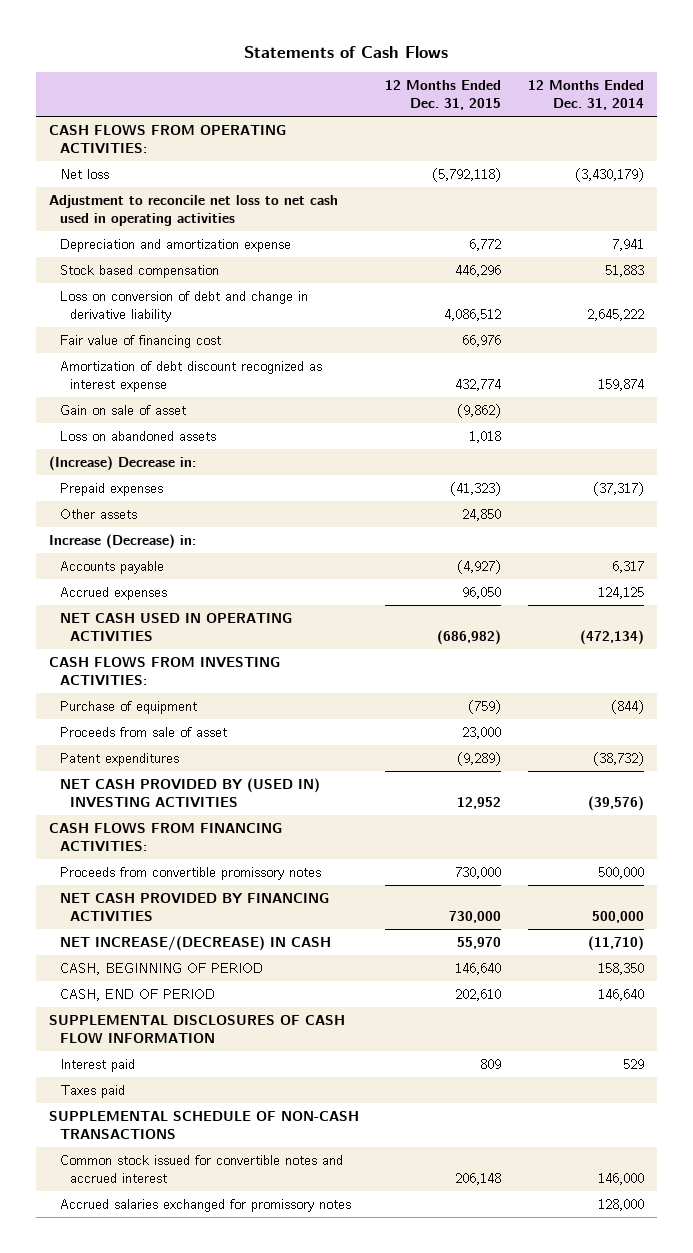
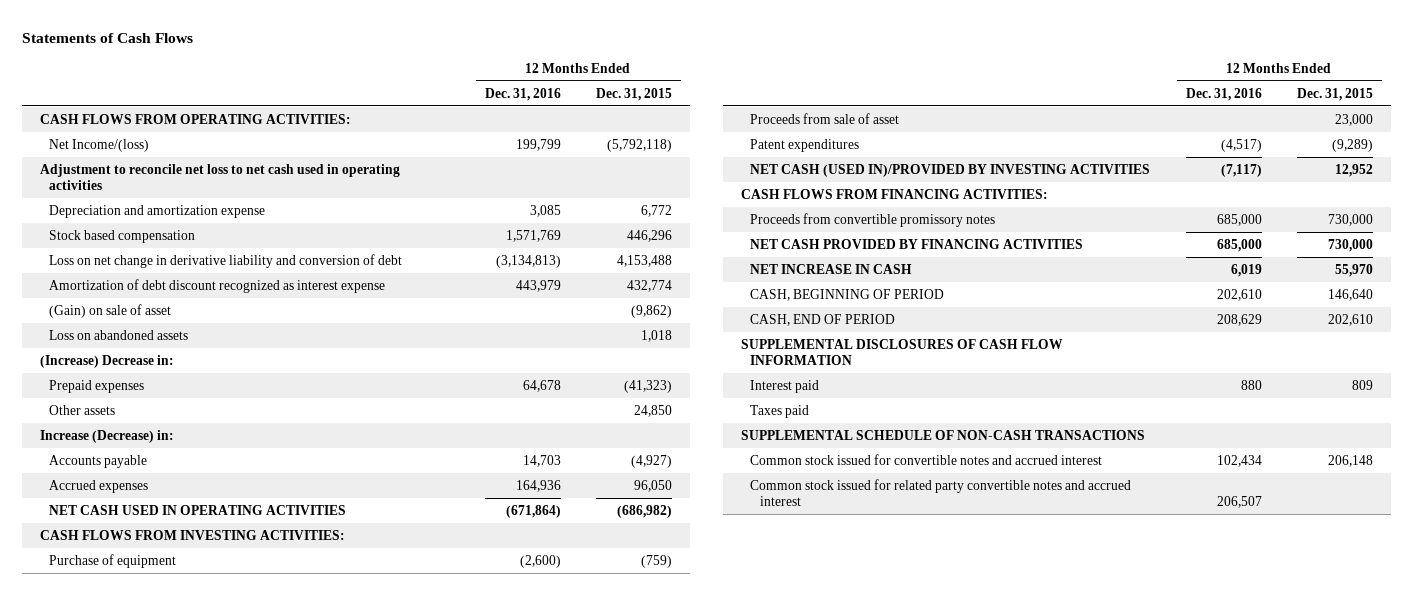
[527,79,644,111] 12 Months Ended Dec. 31, 2014 -> none
none -> [484,87,561,101] Dec. 31, 2016
[59,168,109,179] Net loss -> [49,138,150,152] Net Income/(loss)
[59,334,221,348] Fair value of financing cost -> none
[59,290,308,323] Loss on conversion of debt and change in derivative liability -> [49,253,403,268] Loss on net change in derivative liability and conversion of debt
[444,309,502,322] 4,086,512 -> [616,254,672,267] 4,153,488
[59,404,186,415] Gain on sale of asset -> [49,303,172,318] (Gain) on sale of asset
[59,777,320,808] NET CASH PROVIDED BY (USED IN) INVESTING ACTIVITIES -> [750,163,1151,177] NET CASH (USED IN)/PROVIDED BY INVESTING ACTIVITIES
[59,935,331,951] NET INCREASE/(DECREASE) IN CASH -> [750,263,913,274] NET INCREASE IN CASH
[59,1198,351,1212] Accrued salaries exchanged for promissory notes -> none
none -> [750,478,1132,506] Common stock issued for related party convertible notes and accrued interest

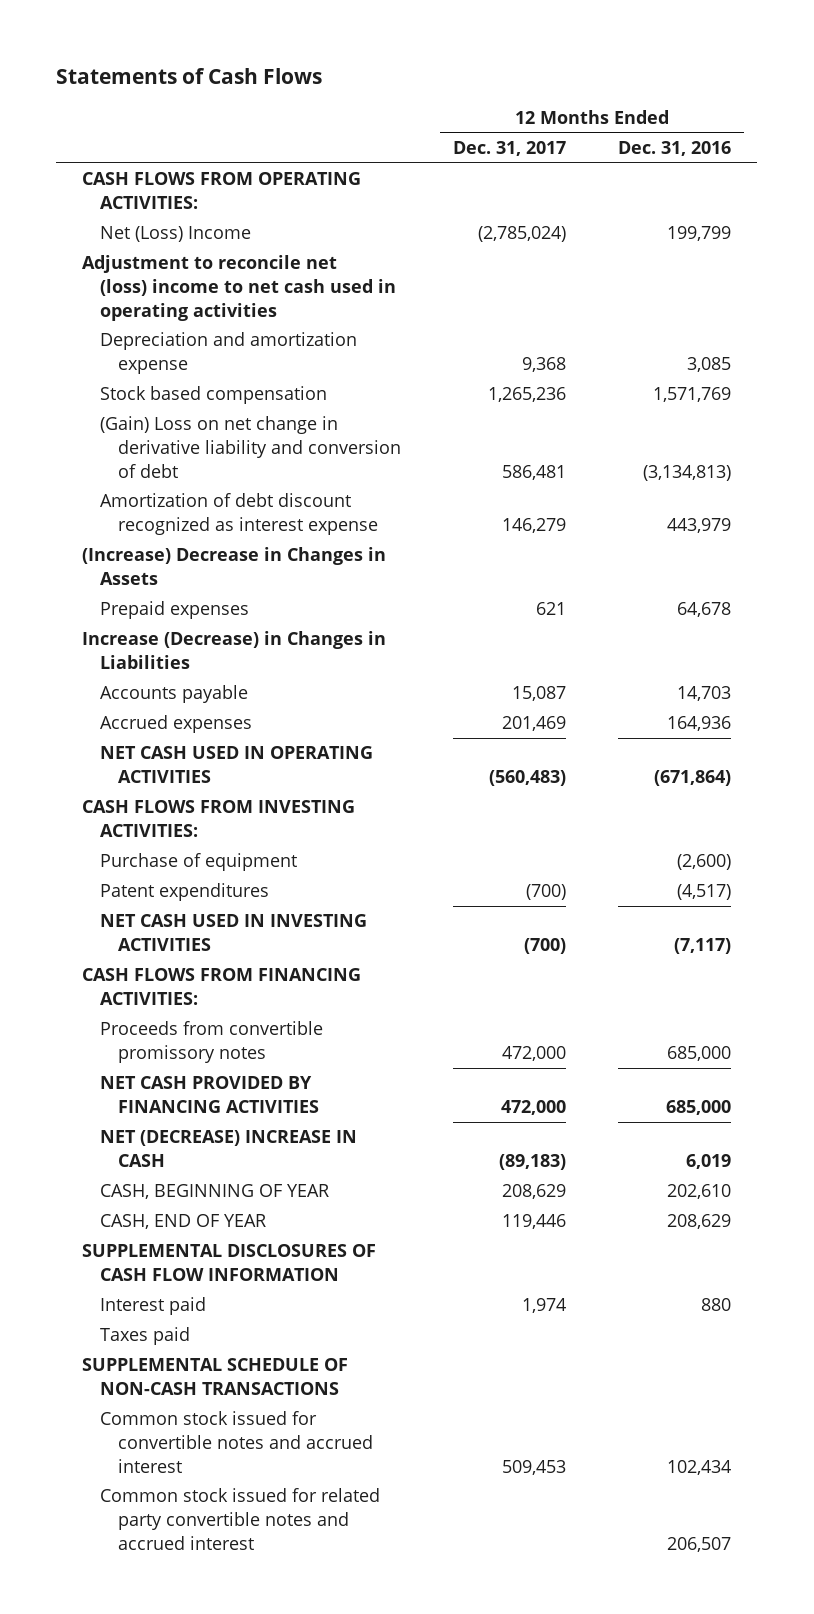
[595,87,672,101] Dec. 31, 2015 -> none
none -> [453,140,567,156] Dec. 31, 2017
[49,138,150,152] Net Income/(loss) -> [100,226,252,243] Net (Loss) Income
[39,163,400,190] Adjustment to reconcile net loss to net cash used in operating activities -> [82,255,397,321] Adjustment to reconcile net (loss) income to net cash used in operating activities
[49,253,403,268] Loss on net change in derivative liability and conversion of debt -> [100,416,401,478] (Gain) Loss on net change in derivative liability and conversion of debt
[49,303,172,318] (Gain) on sale of asset -> none
[49,329,189,340] Loss on abandoned assets -> none
[39,354,174,368] (Increase) Decrease in: -> [82,547,387,585] (Increase) Decrease in Changes in Assets
[49,404,116,415] Other assets -> none
[39,429,174,443] Increase (Decrease) in: -> [82,631,387,669] Increase (Decrease) in Changes in Liabilities
[750,112,900,124] Proceeds from sale of asset -> none
[750,163,1151,177] NET CASH (USED IN)/PROVIDED BY INVESTING ACTIVITIES -> [100,914,368,951] NET CASH USED IN INVESTING ACTIVITIES
[750,263,913,274] NET INCREASE IN CASH -> [100,1130,358,1167] NET (DECREASE) INCREASE IN CASH
[750,288,945,301] CASH, BEGINNING OF PERIOD -> [100,1184,330,1200] CASH, BEGINNING OF YEAR
[750,313,896,326] CASH, END OF PERIOD -> [100,1214,267,1230] CASH, END OF YEAR

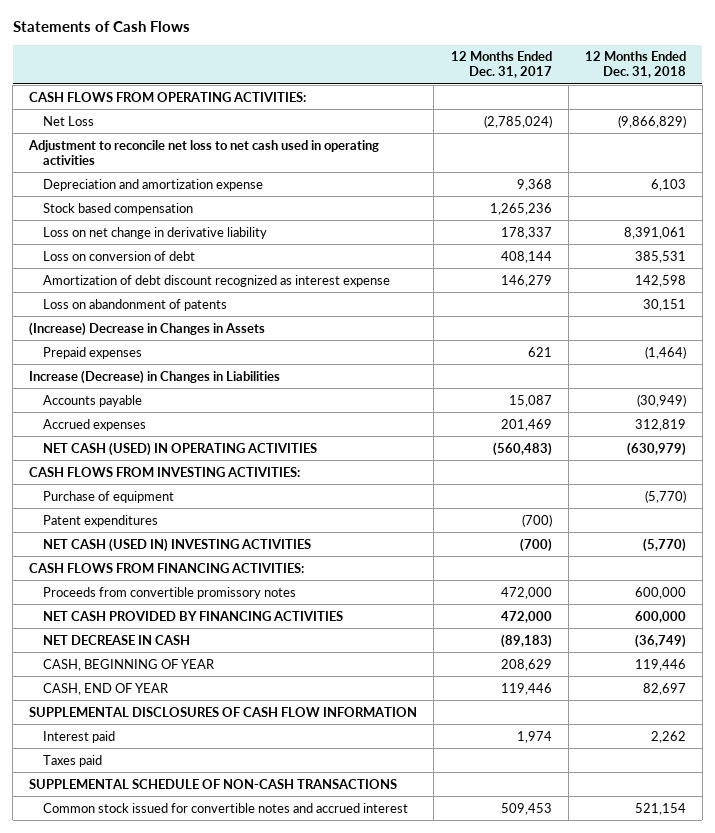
[618,140,732,156] Dec. 31, 2016 -> none
none -> [584,51,686,79] 12 Months Ended Dec. 31, 2018
[100,226,252,243] Net (Loss) Income -> [42,115,94,126] Net Loss
[82,255,397,321] Adjustment to reconcile net (loss) income to net cash used in operating activities -> [28,139,380,165] Adjustment to reconcile net loss to net cash used in operating activities
[100,416,401,478] (Gain) Loss on net change in derivative liability and conversion of debt -> [42,226,267,239] Loss on net change in derivative liability
[502,464,567,480] 586,481 -> [500,226,552,239] 178,337
none -> [42,250,195,261] Loss on conversion of debt
none -> [42,298,227,311] Loss on abandonment of patents
[100,746,374,783] NET CASH USED IN OPERATING ACTIVITIES -> [42,441,317,456] NET CASH (USED) IN OPERATING ACTIVITIES
[100,914,368,951] NET CASH USED IN INVESTING ACTIVITIES -> [42,537,311,552] NET CASH (USED IN) INVESTING ACTIVITIES
[100,1130,358,1167] NET (DECREASE) INCREASE IN CASH -> [42,634,190,645] NET DECREASE IN CASH
[100,1488,381,1550] Common stock issued for related party convertible notes and accrued interest -> none

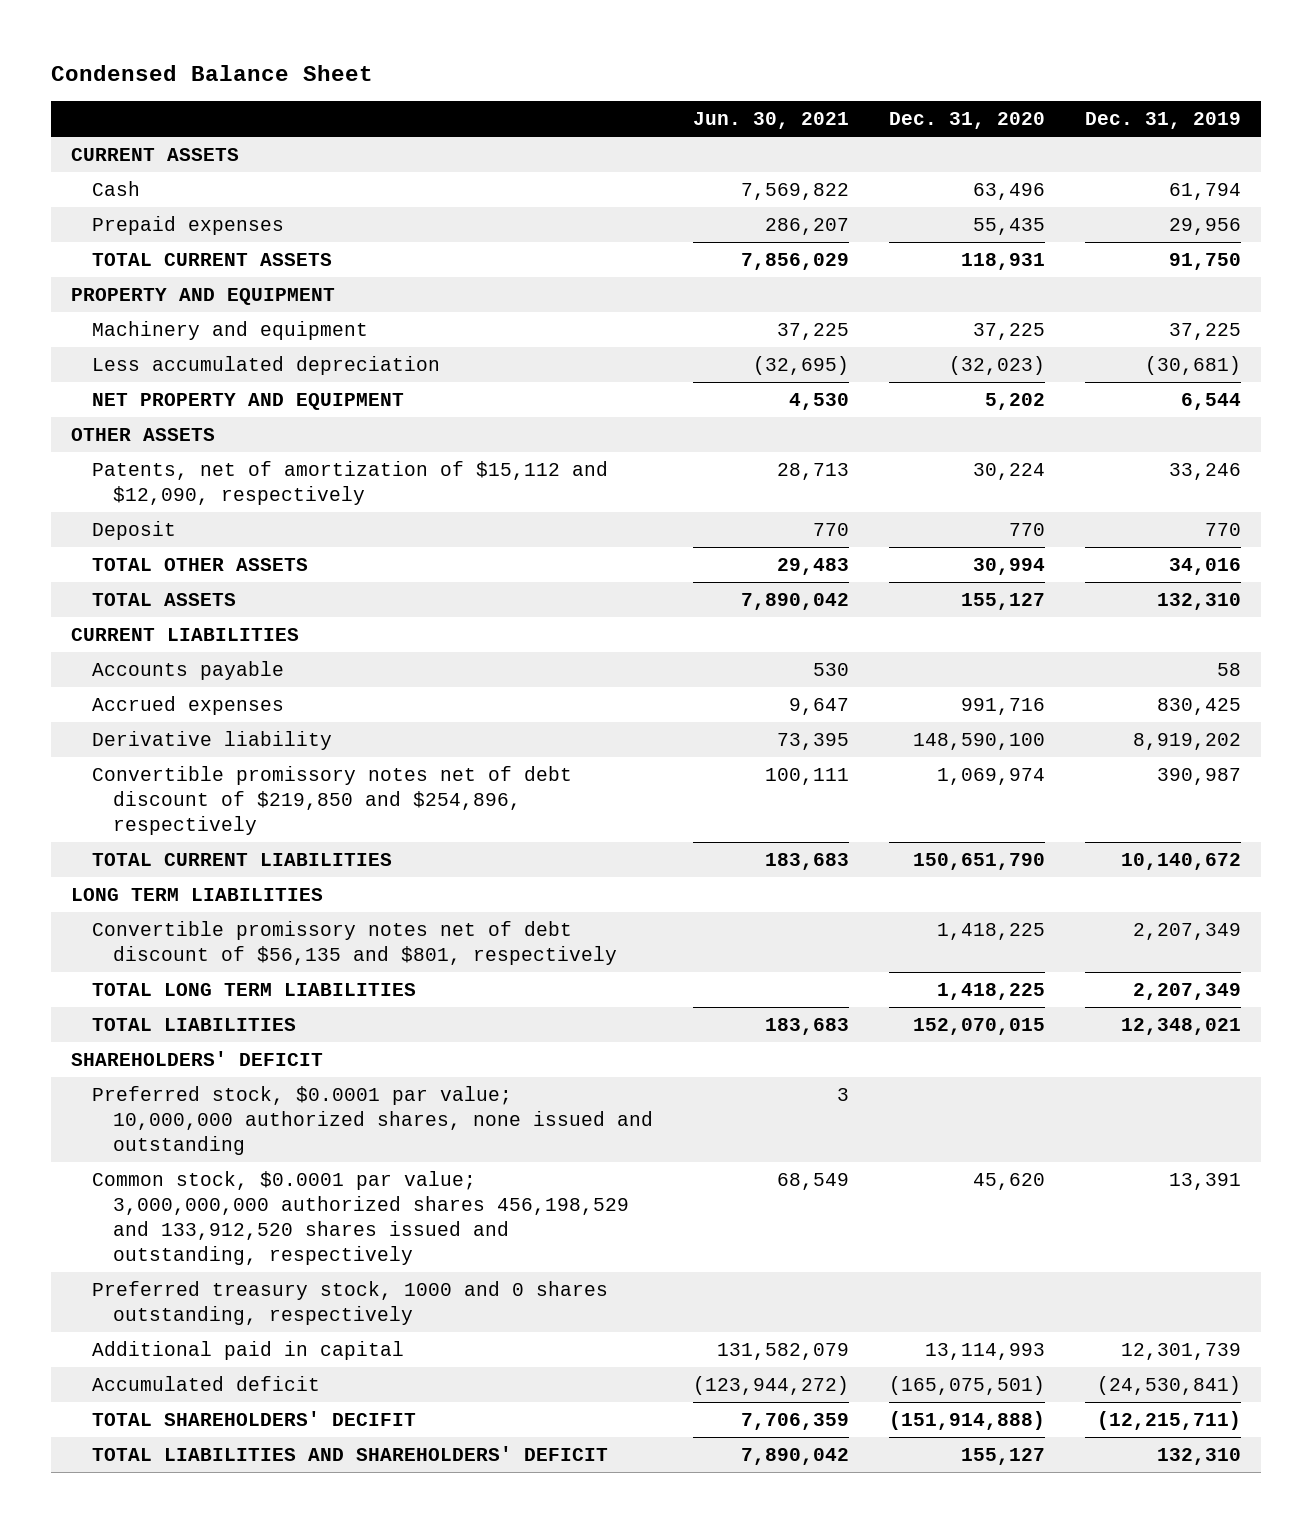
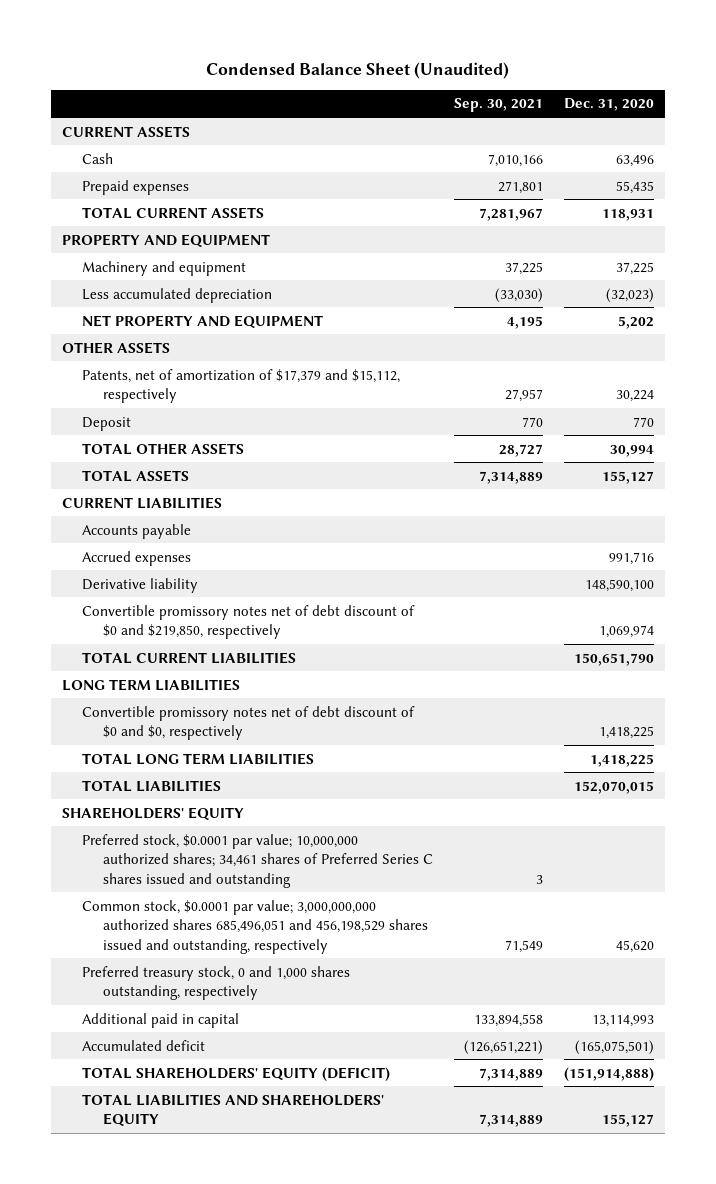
[50,65,373,82] Condensed Balance Sheet -> [205,61,509,79] Condensed Balance Sheet (Unaudited)
[692,111,849,129] Jun. 30, 2021 -> none
[1084,111,1241,129] Dec. 31, 2019 -> none
none -> [454,98,544,113] Sep. 30, 2021
[91,461,608,505] Patents, net of amortization of $15,112 and $12,090, respectively -> [82,368,401,404] Patents, net of amortization of $17,379 and $15,112, respectively
[91,766,572,835] Convertible promissory notes net of debt discount of $219,850 and $254,896, respectively -> [82,604,416,640] Convertible promissory notes net of debt discount of $0 and $219,850, respectively
[91,921,617,965] Convertible promissory notes net of debt discount of $56,135 and $801, respectively -> [82,705,416,741] Convertible promissory notes net of debt discount of $0 and $0, respectively
[70,1051,323,1067] SHAREHOLDERS' DEFICIT -> [61,806,244,821] SHAREHOLDERS' EQUITY
[91,1086,653,1155] Preferred stock, $0.0001 par value; 10,000,000 authorized shares, none issued and outstanding -> [82,833,434,888] Preferred stock, $0.0001 par value; 10,000,000 authorized shares; 34,461 shares of Preferred Series C shares issued and outstanding
[91,1171,629,1265] Common stock, $0.0001 par value; 3,000,000,000 authorized shares 456,198,529 and 133,912,520 shares issued and outstanding, respectively -> [82,899,429,954] Common stock, $0.0001 par value; 3,000,000,000 authorized shares 685,496,051 and 456,198,529 shares issued and outstanding, respectively
[91,1281,608,1325] Preferred treasury stock, 1000 and 0 shares outstanding, respectively -> [82,965,351,1001] Preferred treasury stock, 0 and 1,000 shares outstanding, respectively
[91,1411,416,1427] TOTAL SHAREHOLDERS' DECIFIT -> [82,1066,391,1082] TOTAL SHAREHOLDERS' EQUITY (DEFICIT)
[91,1446,608,1462] TOTAL LIABILITIES AND SHAREHOLDERS' DEFICIT -> [82,1093,385,1128] TOTAL LIABILITIES AND SHAREHOLDERS' EQUITY

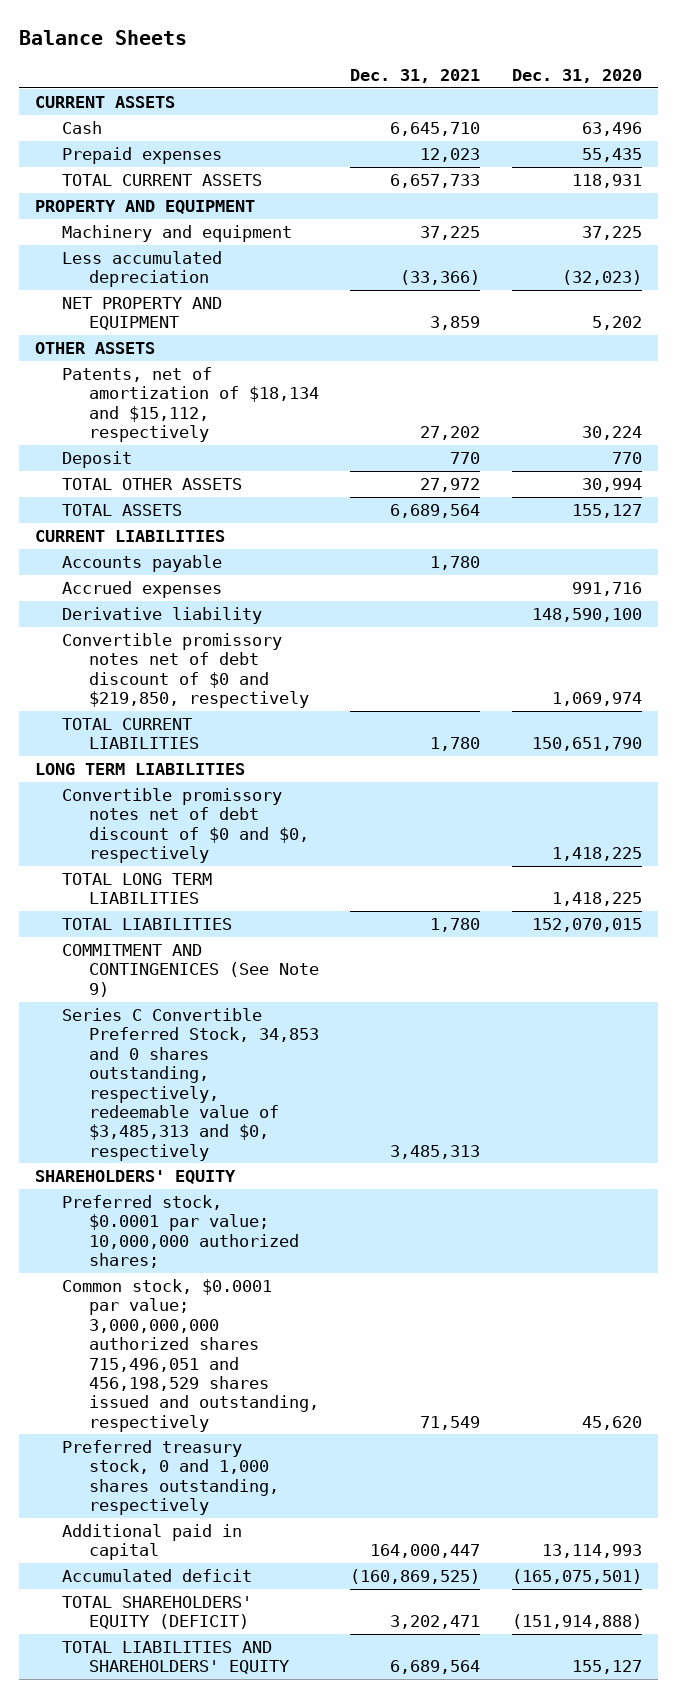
[205,61,509,79] Condensed Balance Sheet (Unaudited) -> [19,30,188,46] Balance Sheets
[454,98,544,113] Sep. 30, 2021 -> none
none -> [350,69,481,84] Dec. 31, 2021
[82,368,401,404] Patents, net of amortization of $17,379 and $15,112, respectively -> [61,367,319,443] Patents, net of amortization of $18,134 and $15,112, respectively
none -> [61,944,319,997] COMMITMENT AND CONTINGENICES (See Note 9)
none -> [61,1008,319,1161] Series C Convertible Preferred Stock, 34,853 and 0 shares outstanding, respectively, redeemable value of $3,485,313 and $0, respectively
[82,833,434,888] Preferred stock, $0.0001 par value; 10,000,000 authorized shares; 34,461 shares of Preferred Series C shares issued and outstanding -> [61,1195,299,1269] Preferred stock, $0.0001 par value; 10,000,000 authorized shares;
[82,899,429,954] Common stock, $0.0001 par value; 3,000,000,000 authorized shares 685,496,051 and 456,198,529 shares issued and outstanding, respectively -> [61,1279,319,1432] Common stock, $0.0001 par value; 3,000,000,000 authorized shares 715,496,051 and 456,198,529 shares issued and outstanding, respectively

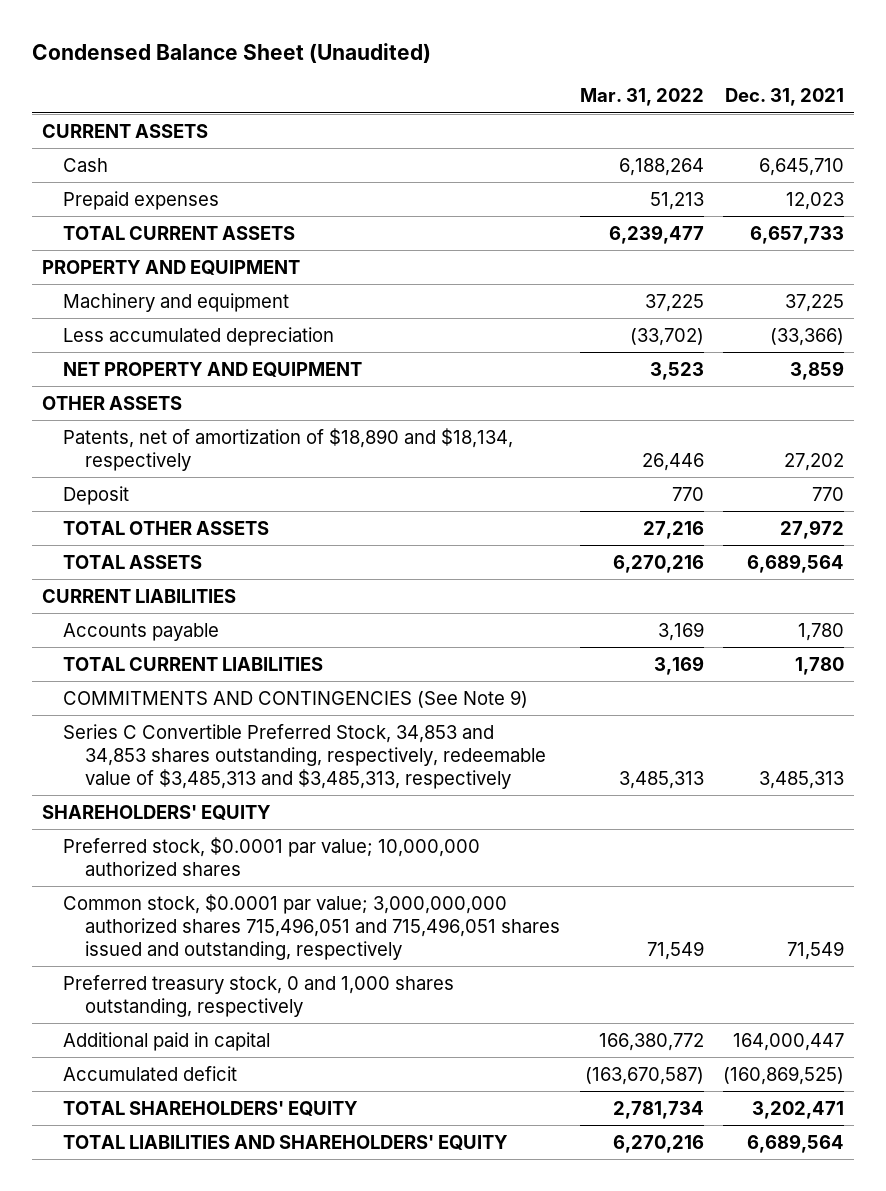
[19,30,188,46] Balance Sheets -> [31,43,431,64] Condensed Balance Sheet (Unaudited)
[511,69,642,84] Dec. 31, 2020 -> none
none -> [579,88,704,107] Mar. 31, 2022
[61,367,319,443] Patents, net of amortization of $18,134 and $15,112, respectively -> [63,427,514,471] Patents, net of amortization of $18,890 and $18,134, respectively
[61,581,222,599] Accrued expenses -> none
[61,607,262,625] Derivative liability -> none
[61,633,309,709] Convertible promissory notes net of debt discount of $0 and $219,850, respectively -> none
[35,763,246,776] LONG TERM LIABILITIES -> none
[61,788,309,864] Convertible promissory notes net of debt discount of $0 and $0, respectively -> none
[61,873,212,905] TOTAL LONG TERM LIABILITIES -> none
[61,918,232,931] TOTAL LIABILITIES -> none
[61,944,319,997] COMMITMENT AND CONTINGENICES (See Note 9) -> [63,689,529,708] COMMITMENTS AND CONTINGENCIES (See Note 9)
[61,1008,319,1161] Series C Convertible Preferred Stock, 34,853 and 0 shares outstanding, respectively, redeemable value of $3,485,313 and $0, respectively -> [63,723,546,789] Series C Convertible Preferred Stock, 34,853 and 34,853 shares outstanding, respectively, redeemable value of $3,485,313 and $3,485,313, respectively
[61,1195,299,1269] Preferred stock, $0.0001 par value; 10,000,000 authorized shares; -> [63,836,481,876] Preferred stock, $0.0001 par value; 10,000,000 authorized shares
[61,1279,319,1432] Common stock, $0.0001 par value; 3,000,000,000 authorized shares 715,496,051 and 456,198,529 shares issued and outstanding, respectively -> [63,893,560,960] Common stock, $0.0001 par value; 3,000,000,000 authorized shares 715,496,051 and 715,496,051 shares issued and outstanding, respectively
[61,1596,252,1630] TOTAL SHAREHOLDERS' EQUITY (DEFICIT) -> [63,1100,359,1116] TOTAL SHAREHOLDERS' EQUITY

